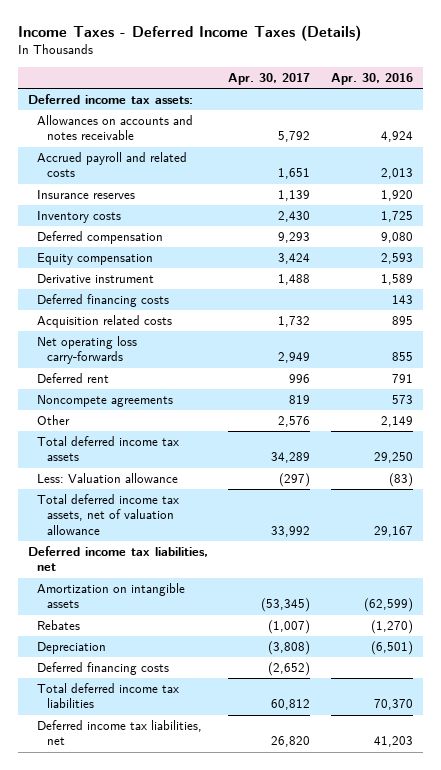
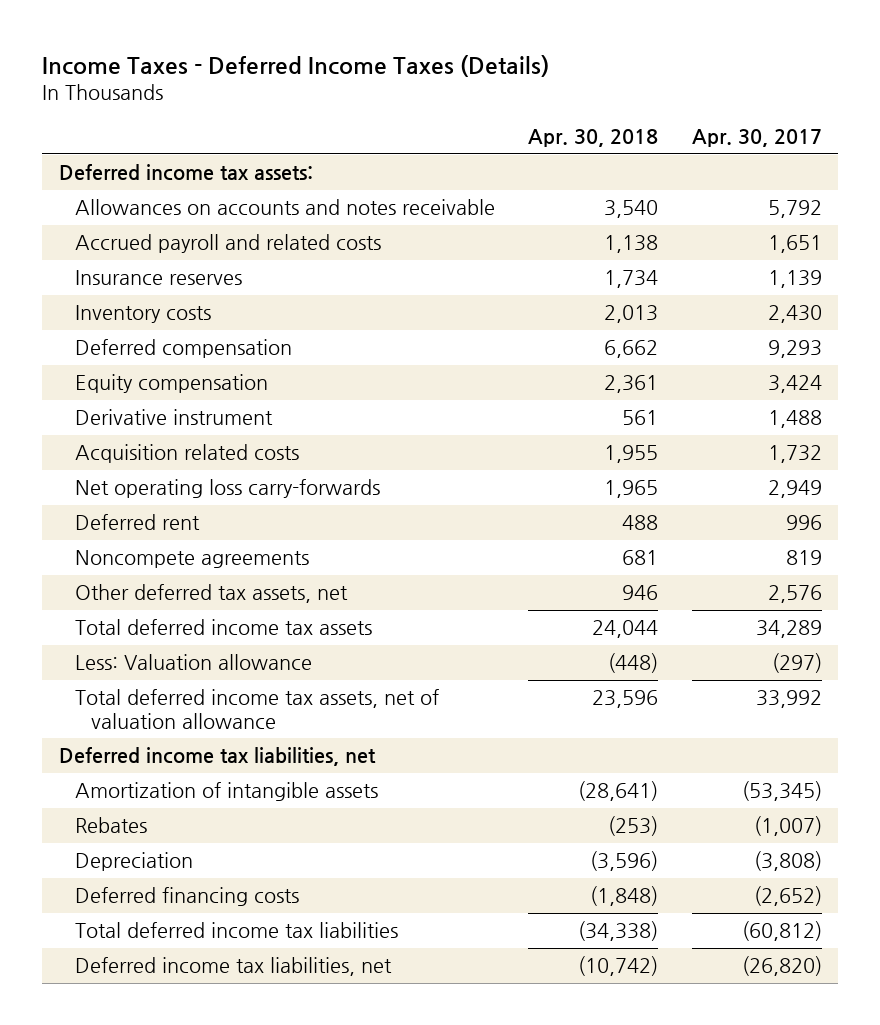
[330,72,413,85] Apr. 30, 2016 -> none
none -> [528,129,659,148] Apr. 30, 2018
[37,293,170,307] Deferred financing costs -> none
[37,414,71,425] Other -> [74,584,348,604] Other deferred tax assets, net
[37,582,186,609] Amortization on intangible assets -> [74,782,378,802] Amortization of intangible assets
[271,699,311,711] 60,812 -> [741,921,822,942] (60,812)
[271,736,311,748] 26,820 -> [741,956,822,977] (26,820)

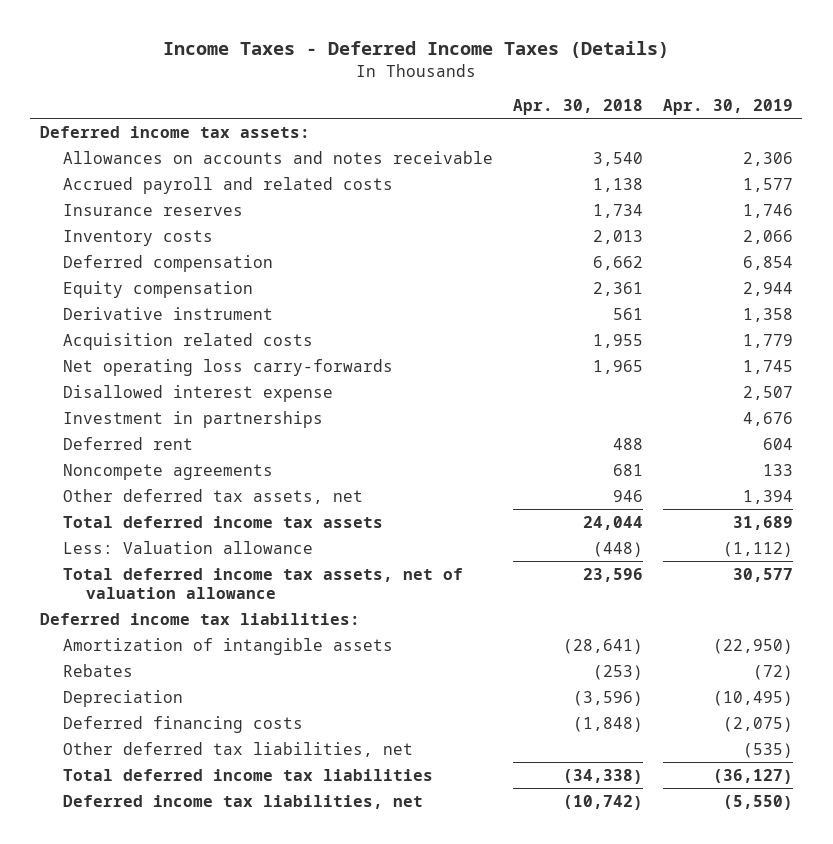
[691,129,822,148] Apr. 30, 2017 -> none
none -> [662,99,793,116] Apr. 30, 2019
none -> [63,384,334,402] Disallowed interest expense
none -> [63,410,324,428] Investment in partnerships
[58,747,376,767] Deferred income tax liabilities, net -> [40,612,361,625] Deferred income tax liabilities:
none -> [63,741,414,757] Other deferred tax liabilities, net

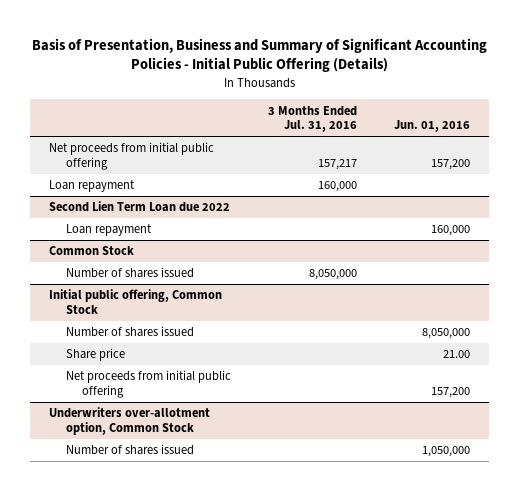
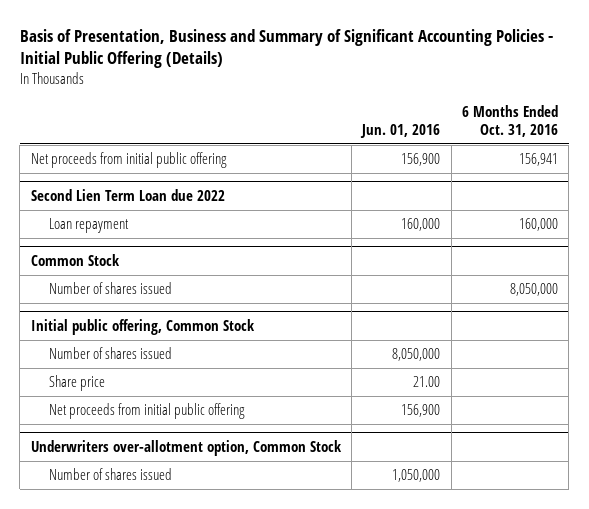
[267,105,357,133] 3 Months Ended Jul. 31, 2016 -> none
none -> [462,105,559,137] 6 Months Ended Oct. 31, 2016
[48,180,135,193] Loan repayment -> none
[431,158,471,170] 157,200 -> [401,153,441,167] 156,900
[431,386,471,398] 157,200 -> [401,404,441,418] 156,900

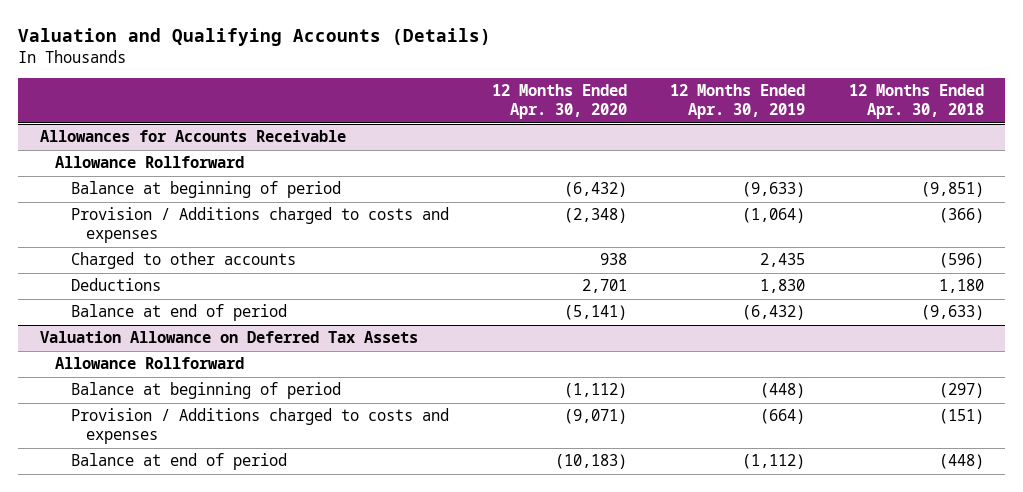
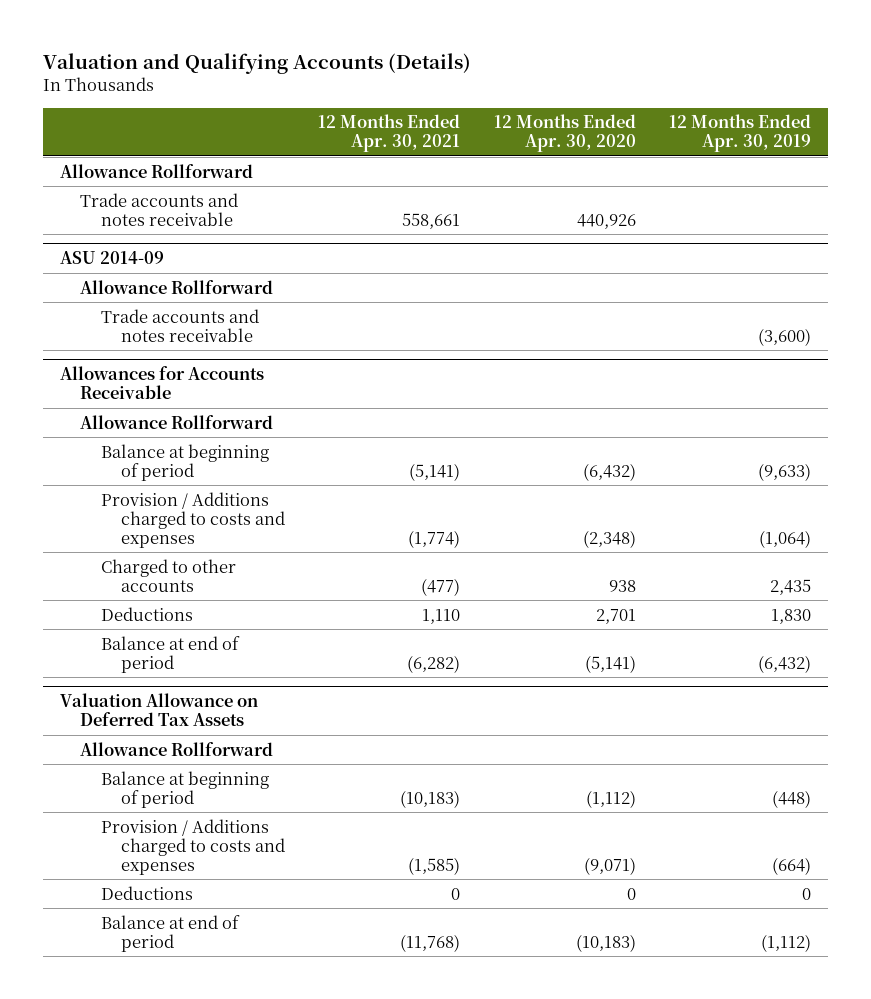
[848,84,984,120] 12 Months Ended Apr. 30, 2018 -> none
none -> [318,114,461,153] 12 Months Ended Apr. 30, 2021
none -> [60,163,254,178] Allowance Rollforward
none -> [80,192,239,226] Trade accounts and notes receivable
none -> [60,251,165,265] ASU 2014-09
none -> [80,279,274,294] Allowance Rollforward
none -> [100,308,259,342] Trade accounts and notes receivable
none -> [100,885,193,900] Deductions

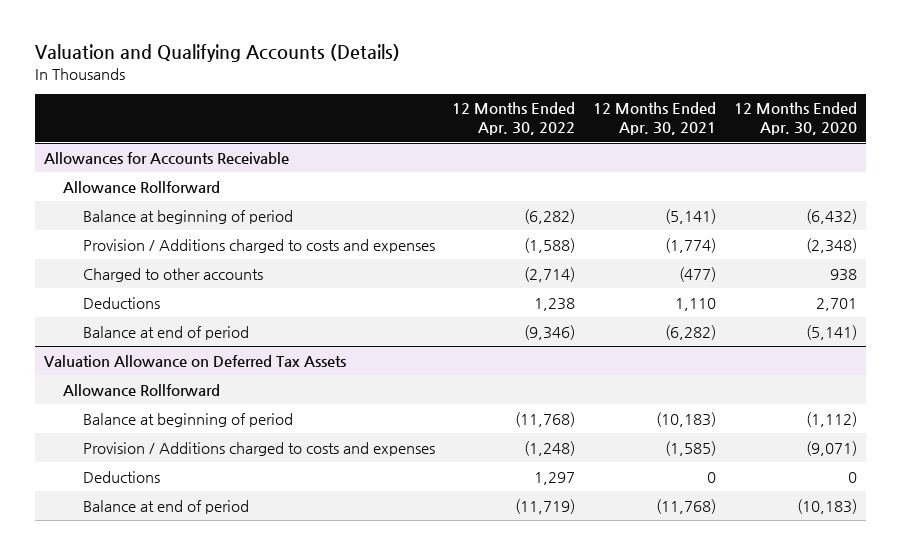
[669,114,812,153] 12 Months Ended Apr. 30, 2019 -> none
none -> [452,102,576,136] 12 Months Ended Apr. 30, 2022
[60,163,254,178] Allowance Rollforward -> none
[80,192,239,226] Trade accounts and notes receivable -> none
[60,251,165,265] ASU 2014-09 -> none
[80,279,274,294] Allowance Rollforward -> none
[100,308,259,342] Trade accounts and notes receivable -> none

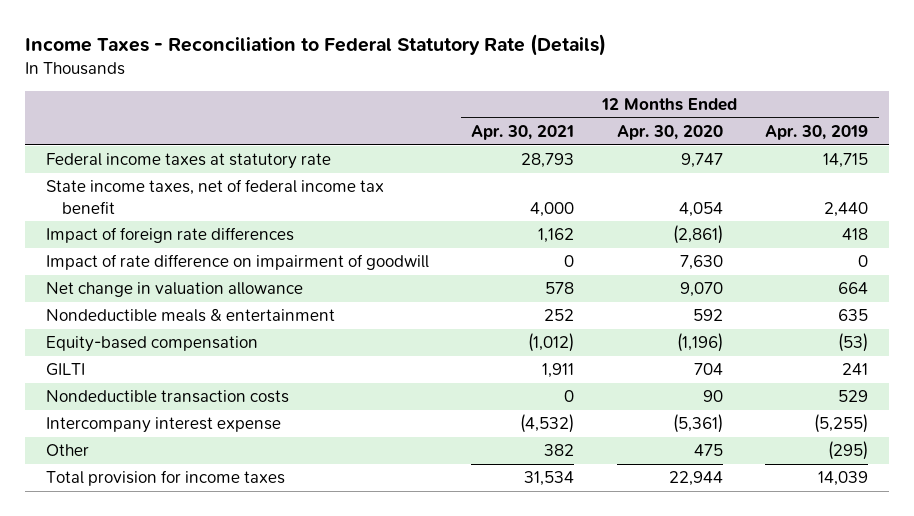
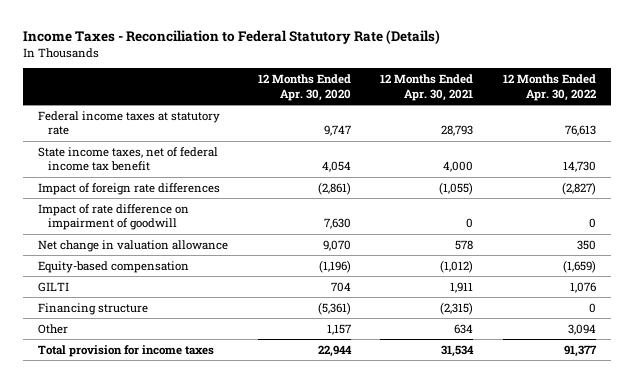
[765,125,869,141] Apr. 30, 2019 -> none
none -> [502,74,596,101] 12 Months Ended Apr. 30, 2022
[538,228,575,244] 1,162 -> [439,181,474,195] (1,055)
[45,308,335,323] Nondeductible meals & entertainment -> none
[45,390,289,404] Nondeductible transaction costs -> none
[45,417,281,434] Intercompany interest expense -> none
none -> [37,302,148,315] Financing structure
[544,444,575,457] 382 -> [454,323,474,334] 634
[693,444,723,457] 475 -> [326,323,351,335] 1,157

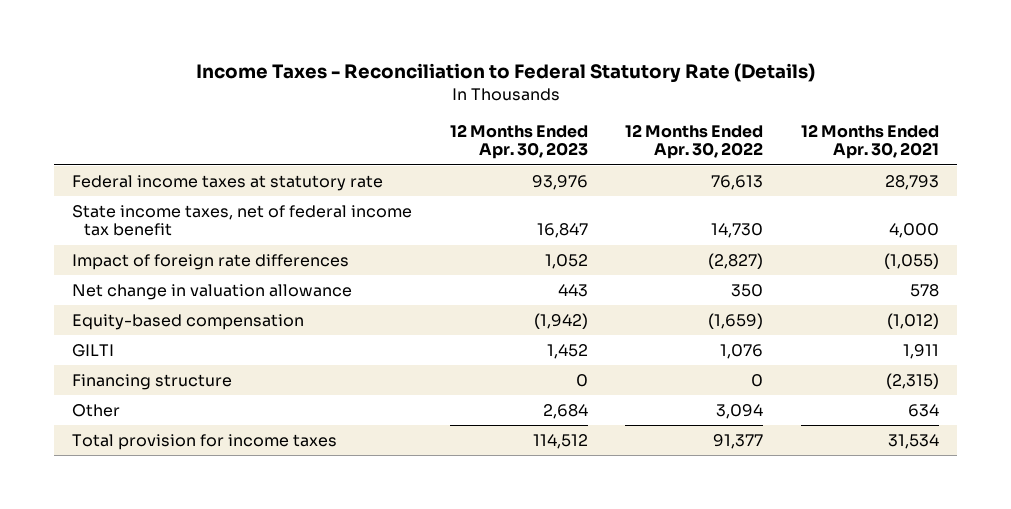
[257,74,351,101] 12 Months Ended Apr. 30, 2020 -> none
none -> [449,123,588,160] 12 Months Ended Apr. 30, 2023
[37,203,189,231] Impact of rate difference on impairment of goodwill -> none

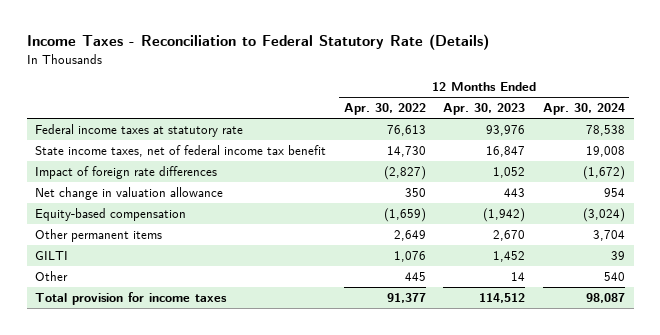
[800,123,939,160] 12 Months Ended Apr. 30, 2021 -> none
none -> [543,103,626,116] Apr. 30, 2024
none -> [35,229,163,243] Other permanent items
[72,373,233,390] Financing structure -> none
[542,403,588,419] 2,684 -> [511,272,526,282] 14
[716,403,764,419] 3,094 -> [404,272,426,282] 445

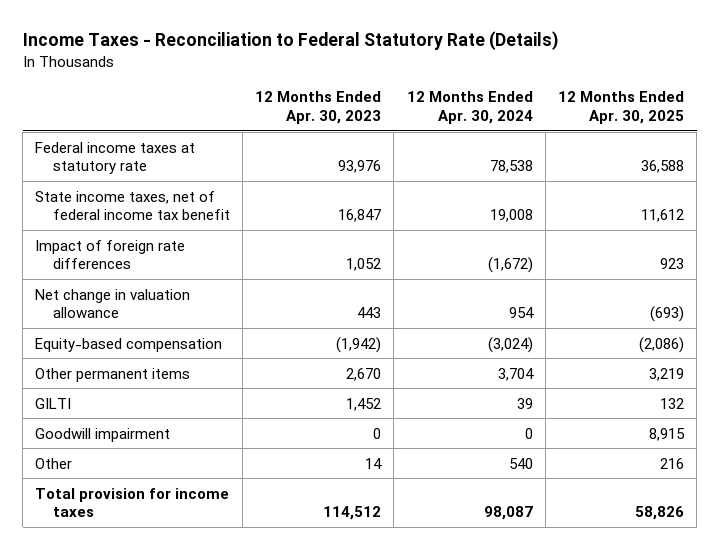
[343,103,426,116] Apr. 30, 2022 -> none
none -> [557,91,684,125] 12 Months Ended Apr. 30, 2025
none -> [35,427,171,442] Goodwill impairment

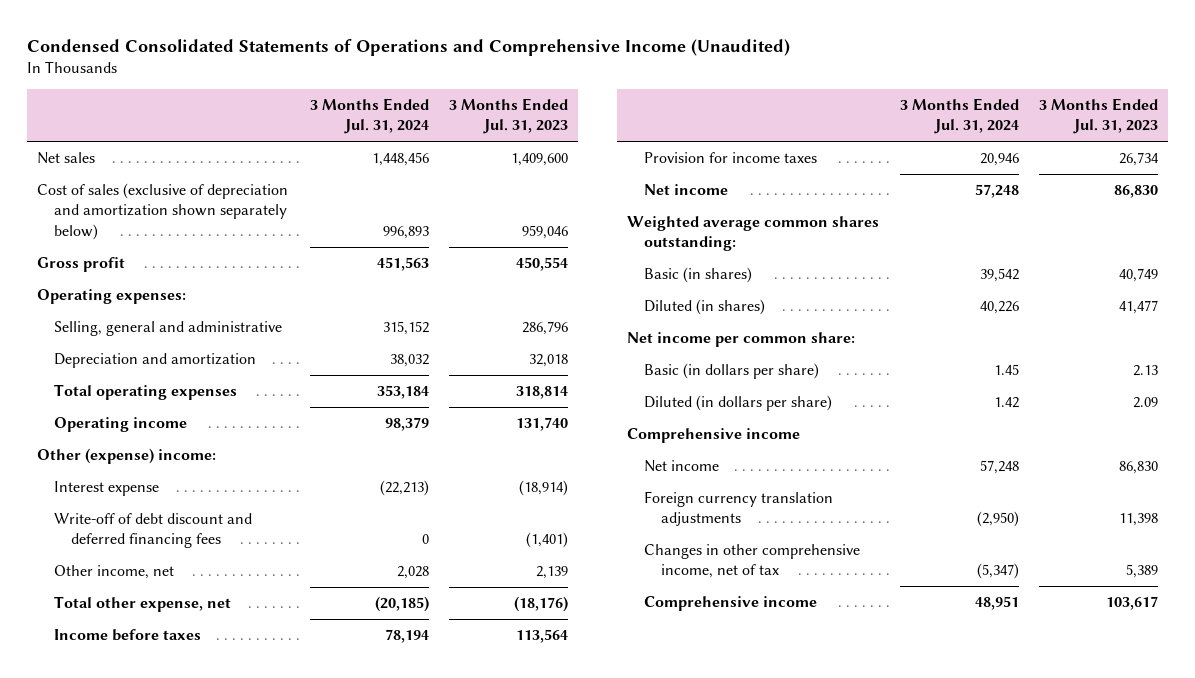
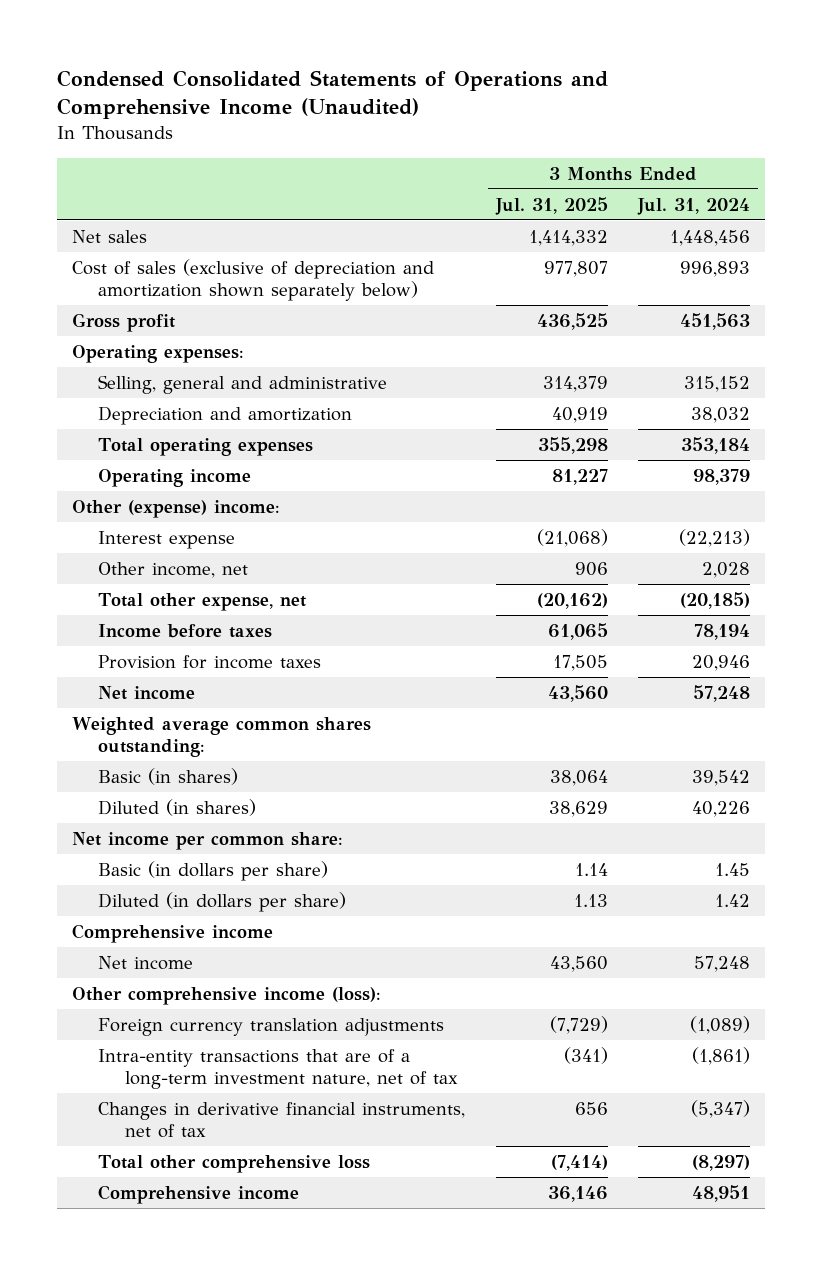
[448,97,568,135] 3 Months Ended Jul. 31, 2023 -> none
none -> [494,196,608,215] Jul. 31, 2025
[54,513,253,549] Write-off of debt discount and deferred financing fees -> none
none -> [72,986,382,1005] Other comprehensive income (loss):
[976,511,1019,528] (2,950) -> [690,1015,751,1034] (1,089)
none -> [98,1048,458,1089] Intra-entity transactions that are of a long-term investment nature, net of tax
[644,544,861,579] Changes in other comprehensive income, net of tax -> [98,1101,466,1138] Changes in derivative financial instruments, net of tax
none -> [98,1154,371,1173] Total other comprehensive loss

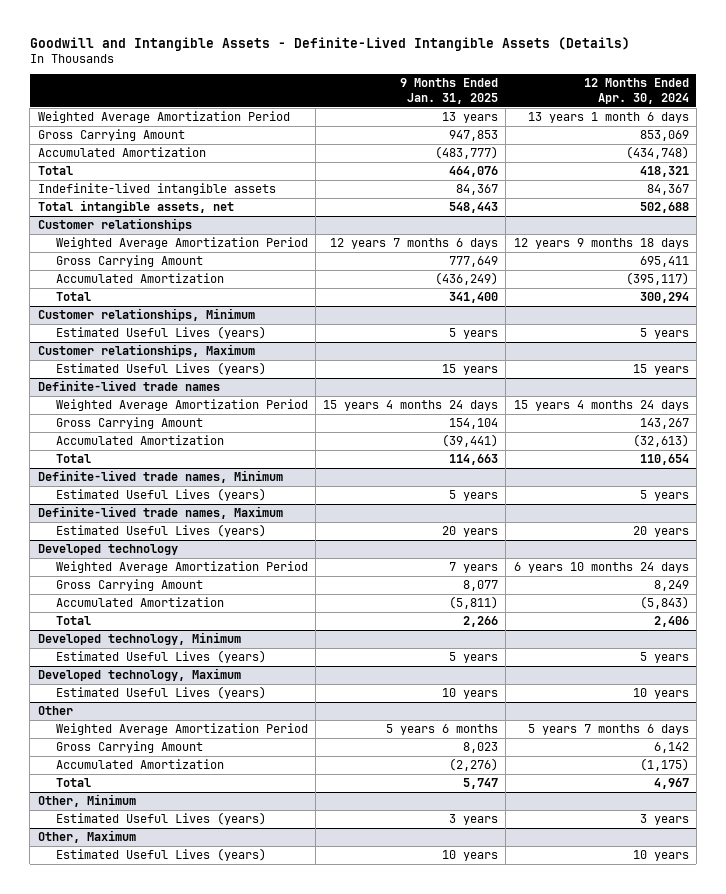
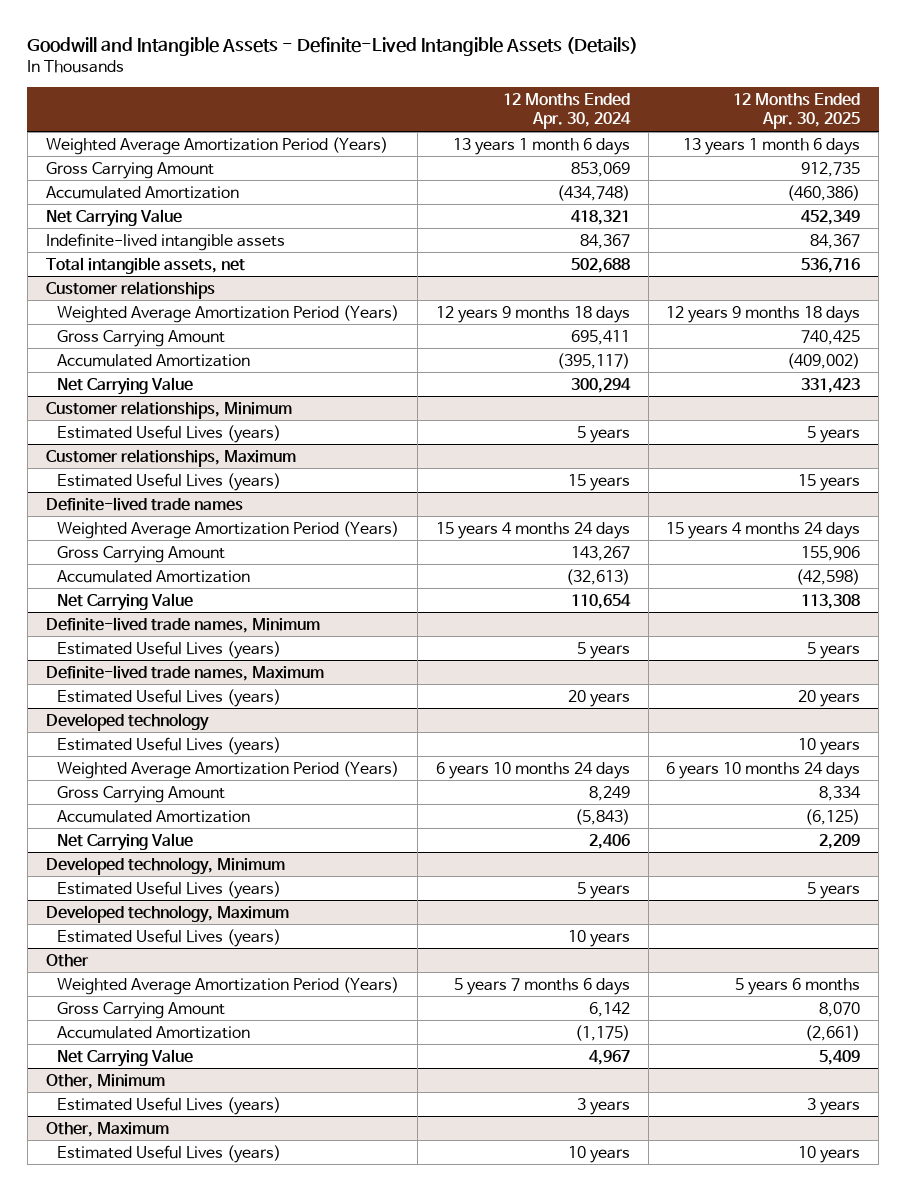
[400,78,499,104] 9 Months Ended Jan. 31, 2025 -> none
none -> [733,92,861,130] 12 Months Ended Apr. 30, 2025
[37,111,290,124] Weighted Average Amortization Period -> [45,136,388,155] Weighted Average Amortization Period (Years)
[37,166,73,176] Total -> [45,208,182,227] Net Carrying Value
[55,237,308,250] Weighted Average Amortization Period -> [57,304,400,323] Weighted Average Amortization Period (Years)
[55,292,91,302] Total -> [57,376,194,395] Net Carrying Value
[55,399,308,412] Weighted Average Amortization Period -> [57,520,400,539] Weighted Average Amortization Period (Years)
[55,454,91,464] Total -> [57,592,194,611] Net Carrying Value
none -> [57,736,282,755] Estimated Useful Lives (years)
[55,561,308,574] Weighted Average Amortization Period -> [57,760,400,779] Weighted Average Amortization Period (Years)
[55,616,91,626] Total -> [57,832,194,851] Net Carrying Value
[55,723,308,736] Weighted Average Amortization Period -> [57,976,400,995] Weighted Average Amortization Period (Years)
[55,778,91,788] Total -> [57,1048,194,1067] Net Carrying Value

